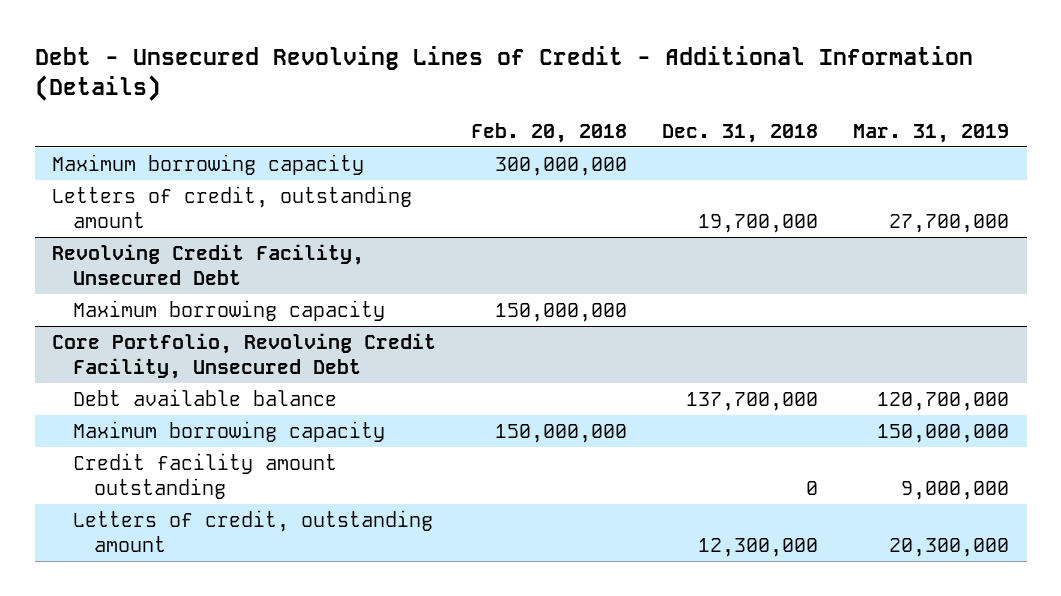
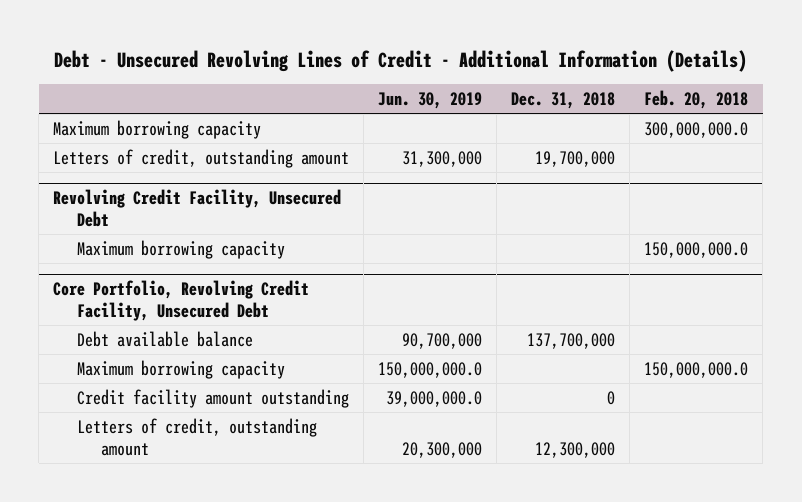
[853,123,1010,143] Mar. 31, 2019 -> none
none -> [378,91,483,109] Jun. 30, 2019
[495,156,628,176] 300,000,000 -> [644,121,749,138] 300,000,000.0
[495,302,628,322] 150,000,000 -> [644,241,749,258] 150,000,000.0
[495,423,628,443] 150,000,000 -> [644,361,749,378] 150,000,000.0

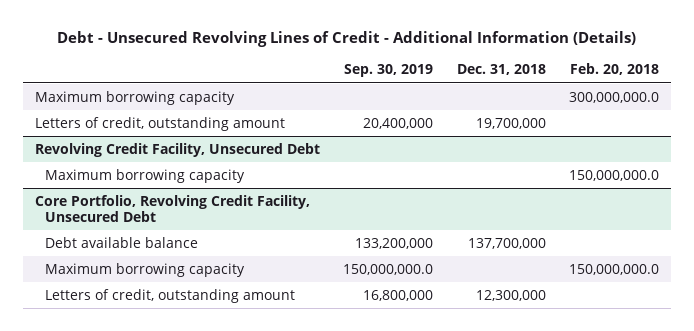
[378,91,483,109] Jun. 30, 2019 -> none
none -> [344,64,434,78] Sep. 30, 2019
[77,388,350,408] Credit facility amount outstanding -> none

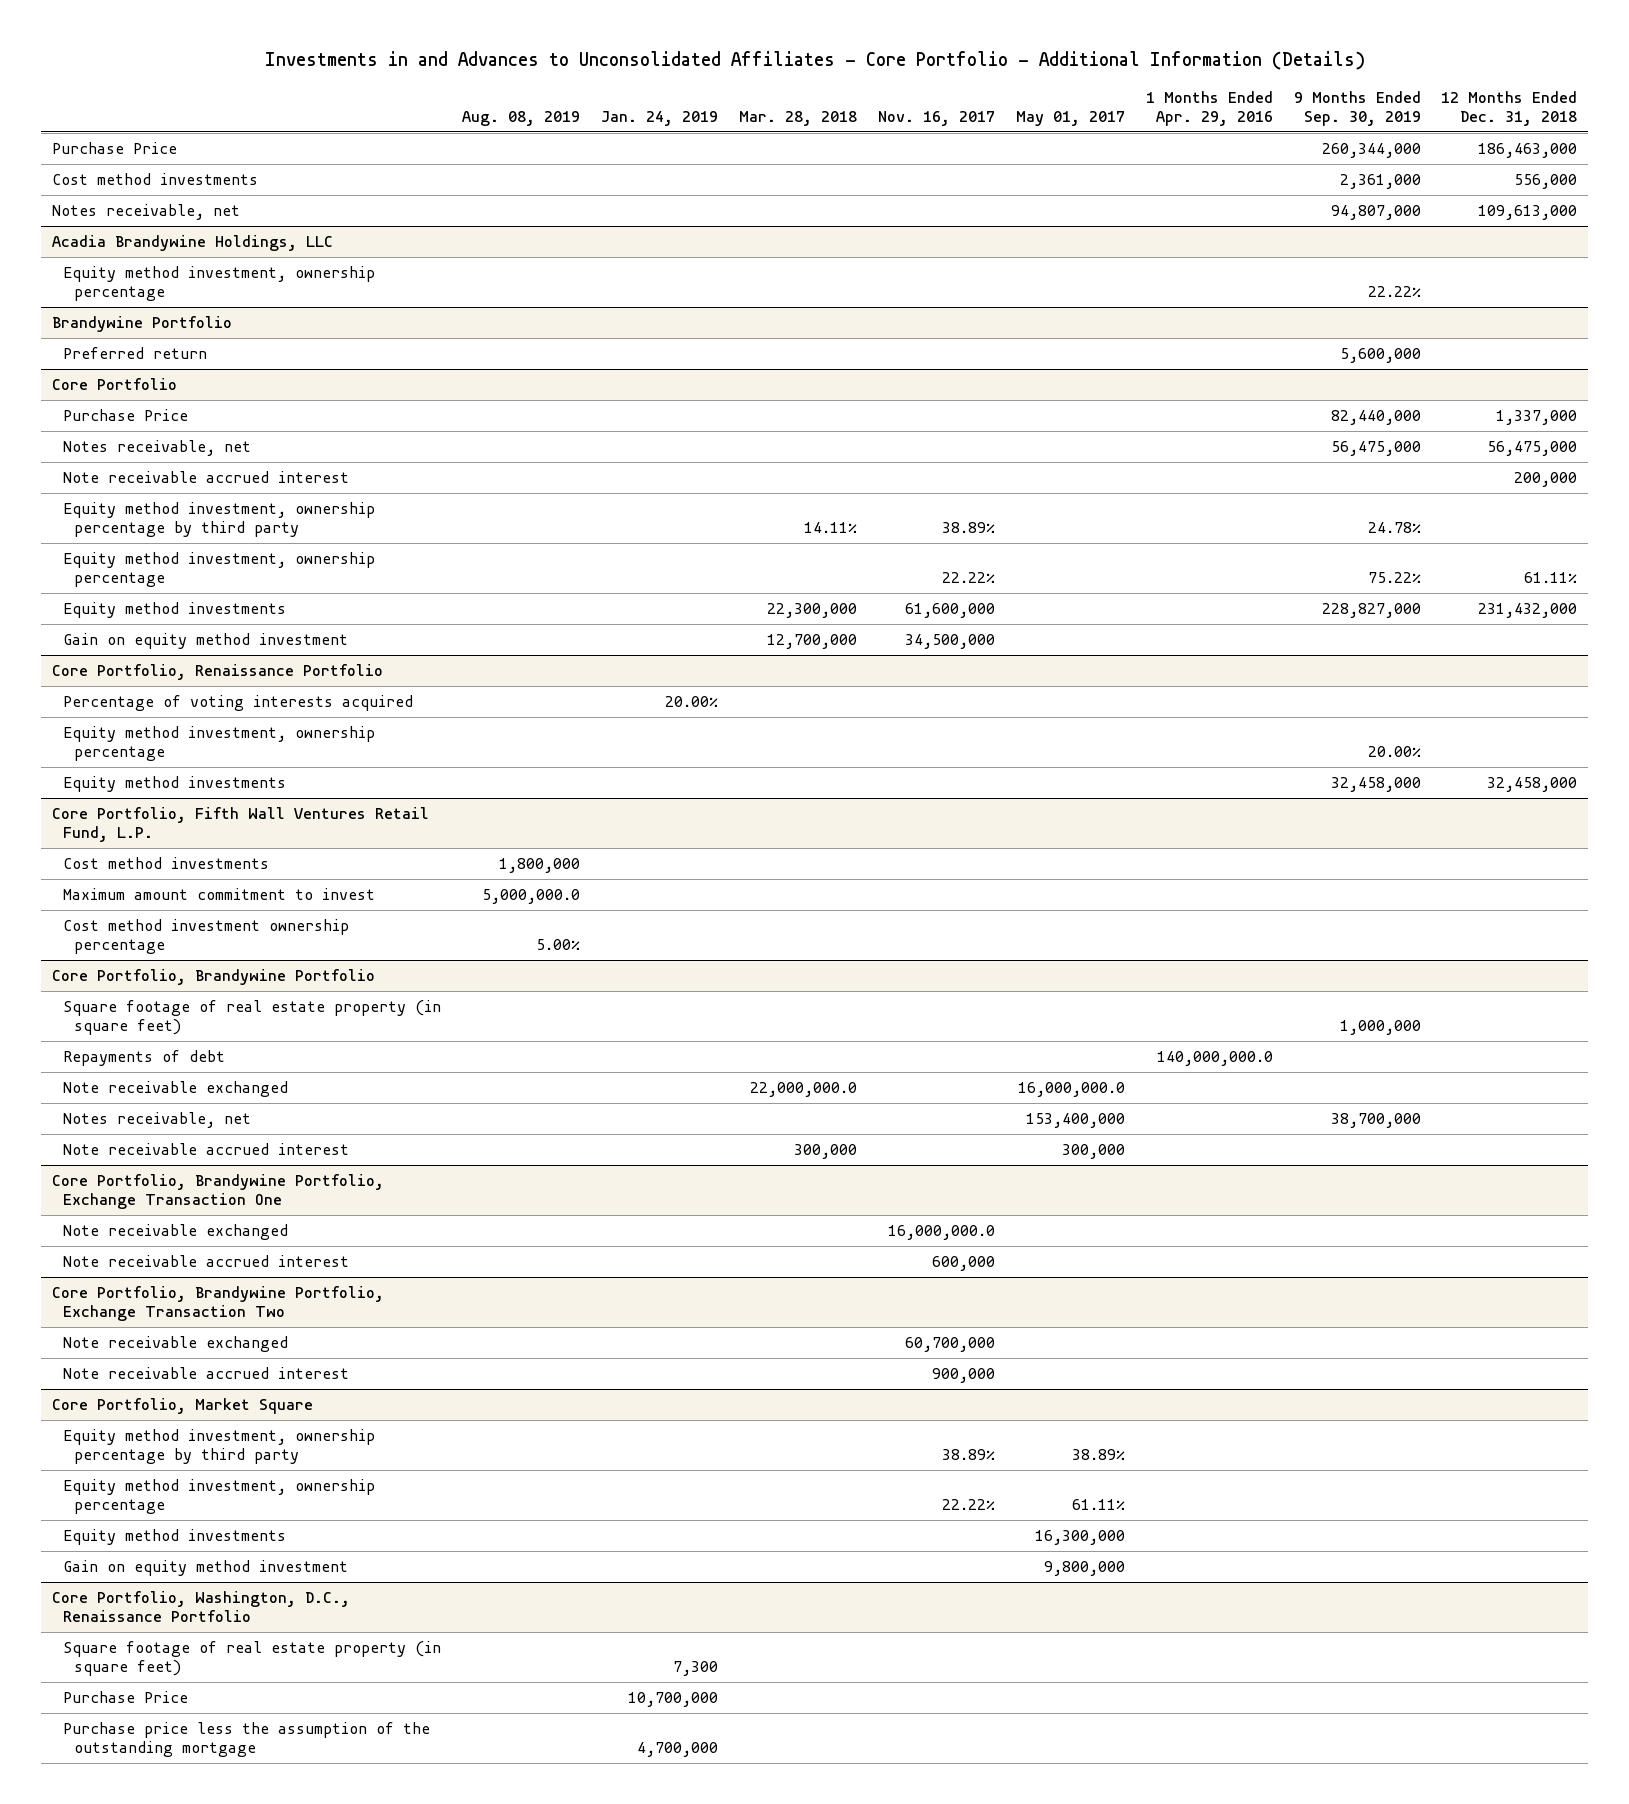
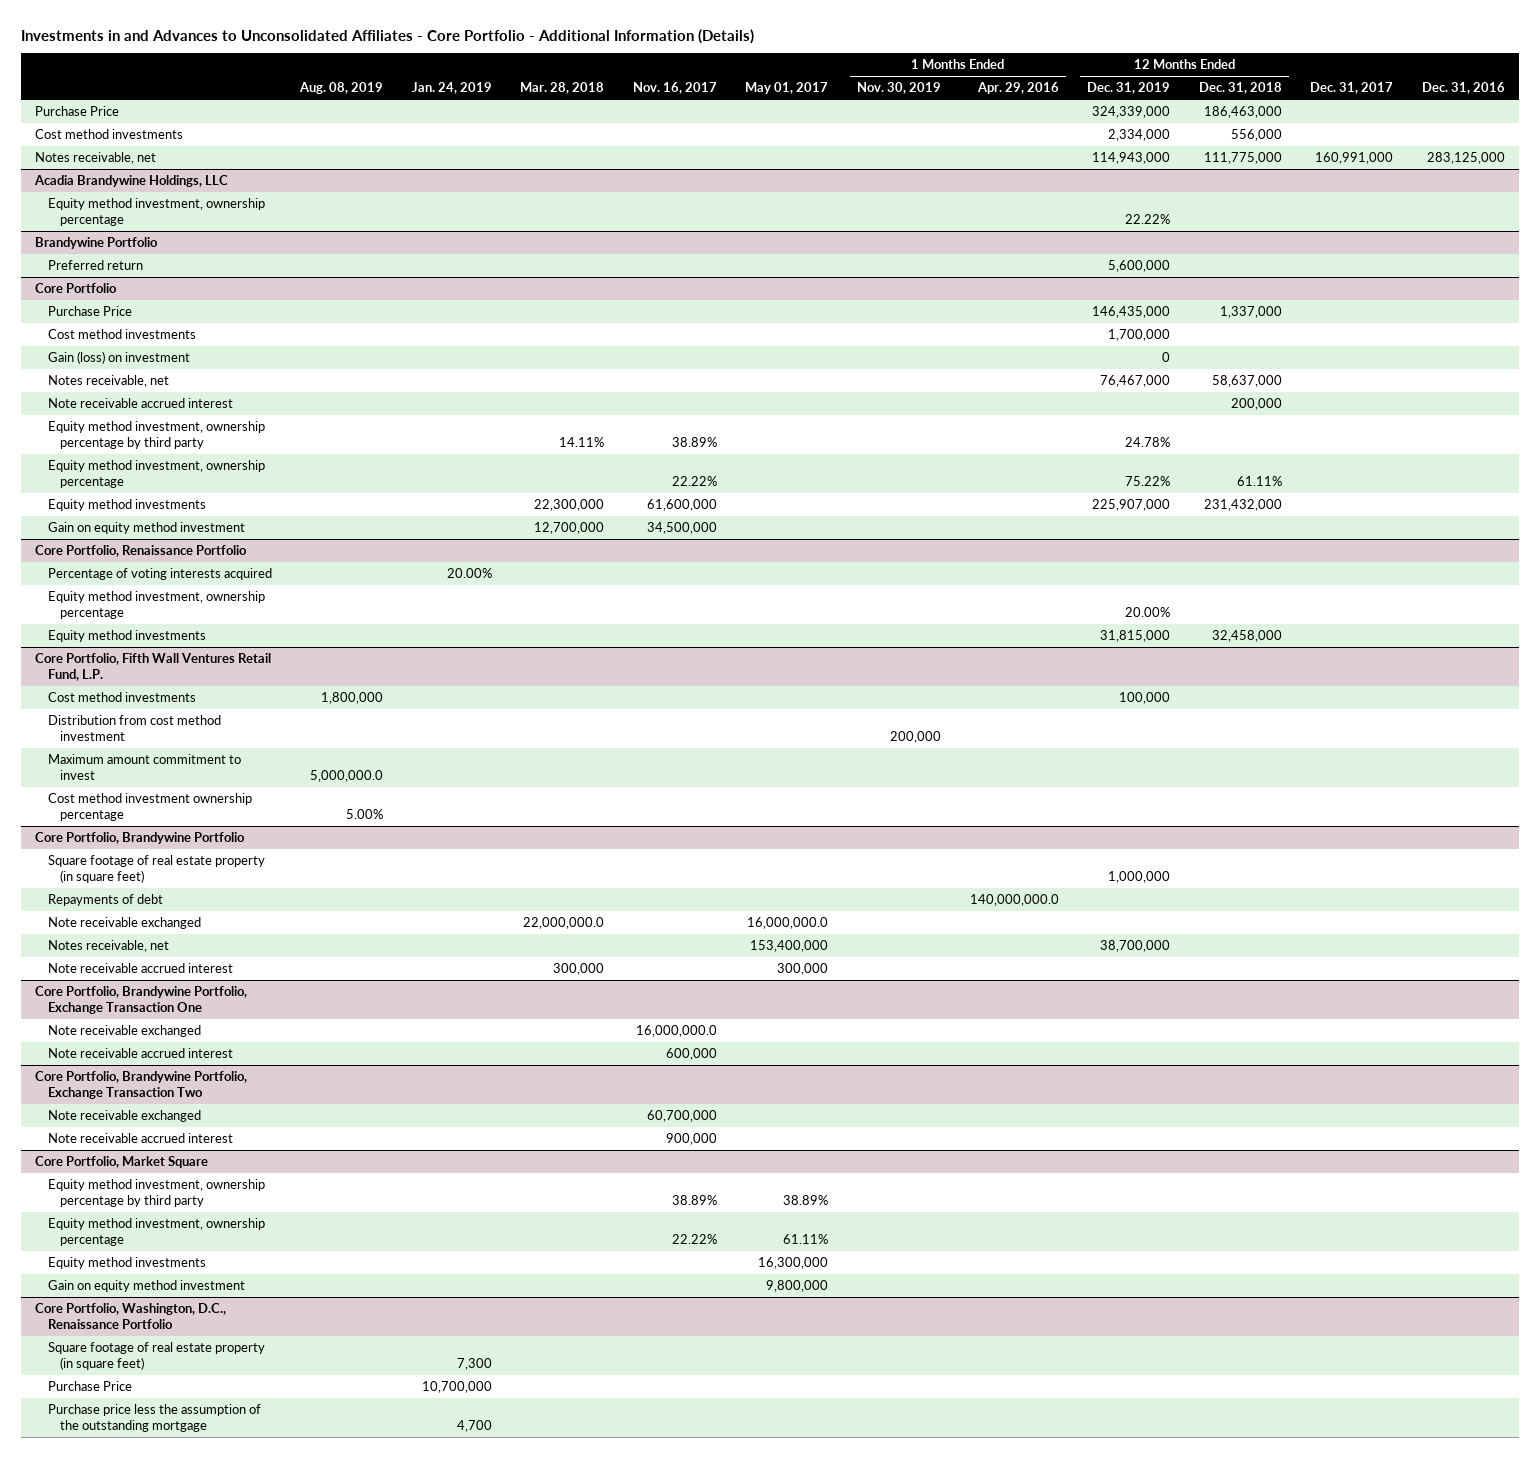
[1293,90,1421,126] 9 Months Ended Sep. 30, 2019 -> none
none -> [857,82,942,95] Nov. 30, 2019
none -> [1087,82,1171,95] Dec. 31, 2019
none -> [1310,82,1394,95] Dec. 31, 2017
none -> [1422,82,1506,95] Dec. 31, 2016
[1478,204,1578,220] 109,613,000 -> [1203,152,1282,165] 111,775,000
none -> [47,329,196,340] Cost method investments
none -> [47,351,190,365] Gain (loss) on investment
[1487,440,1578,456] 56,475,000 -> [1211,375,1282,388] 58,637,000
none -> [47,715,221,742] Distribution from cost method investment
[636,1741,718,1757] 4,700,000 -> [456,1420,492,1433] 4,700

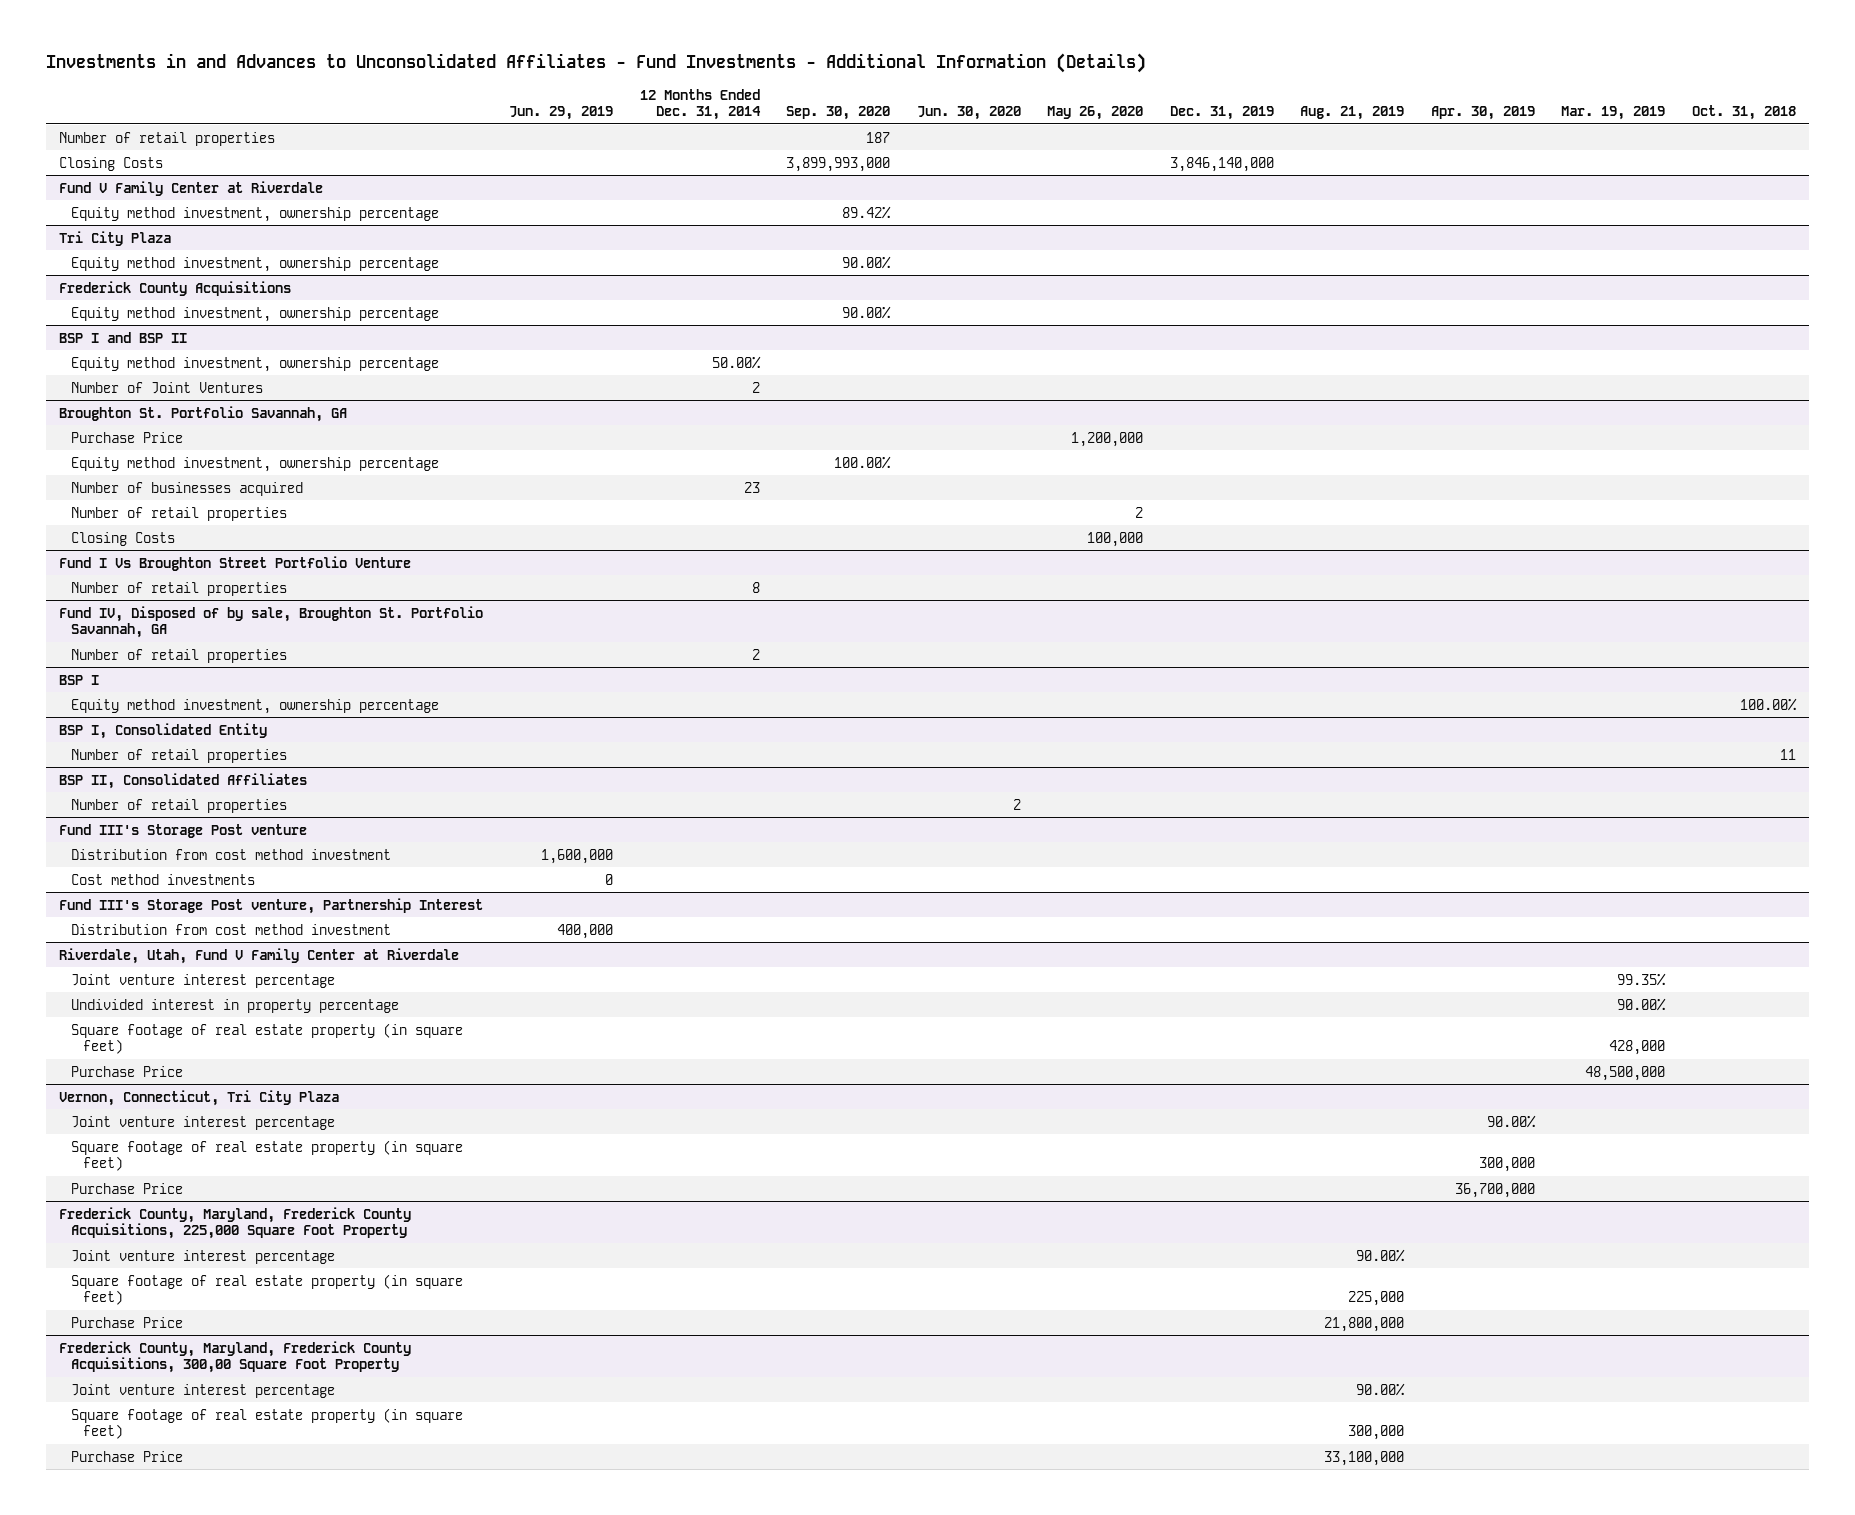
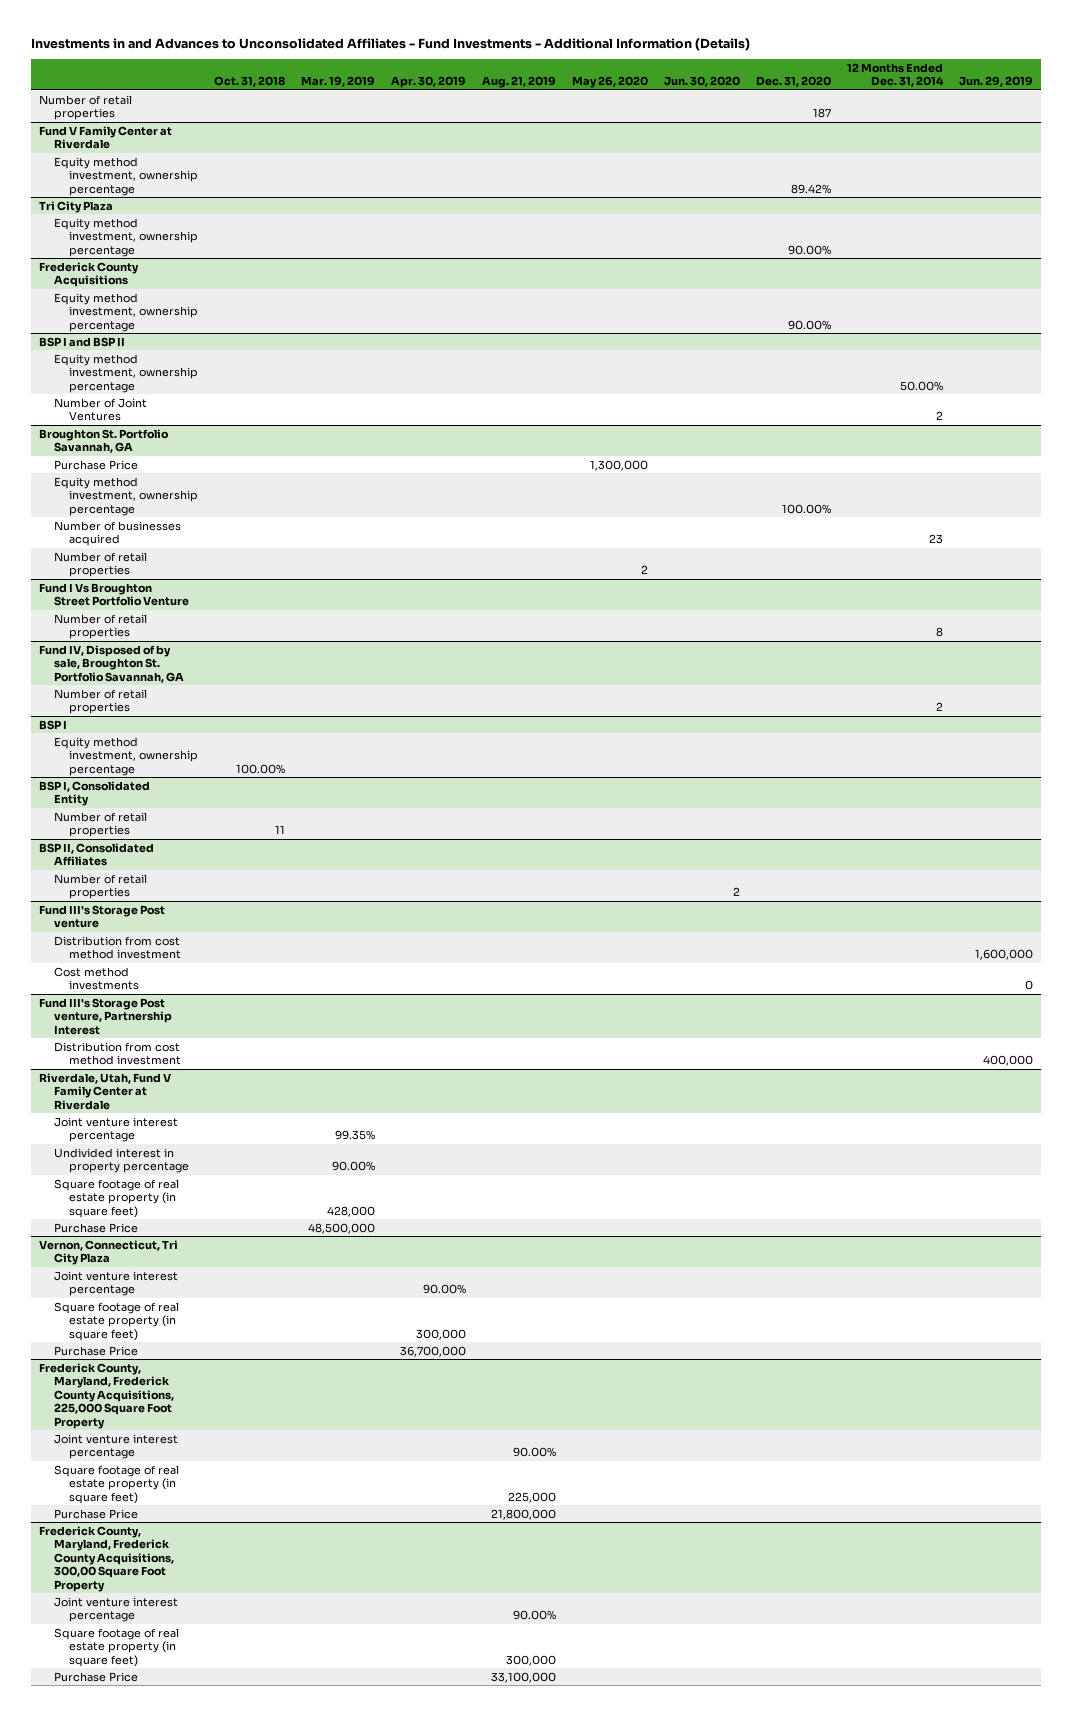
[786,106,891,121] Sep. 30, 2020 -> none
[1169,106,1274,121] Dec. 31, 2019 -> none
none -> [755,76,831,88] Dec. 31, 2020
[58,156,163,171] Closing Costs -> none
[1071,431,1144,447] 1,200,000 -> [589,459,648,471] 1,300,000
[71,531,176,546] Closing Costs -> none

